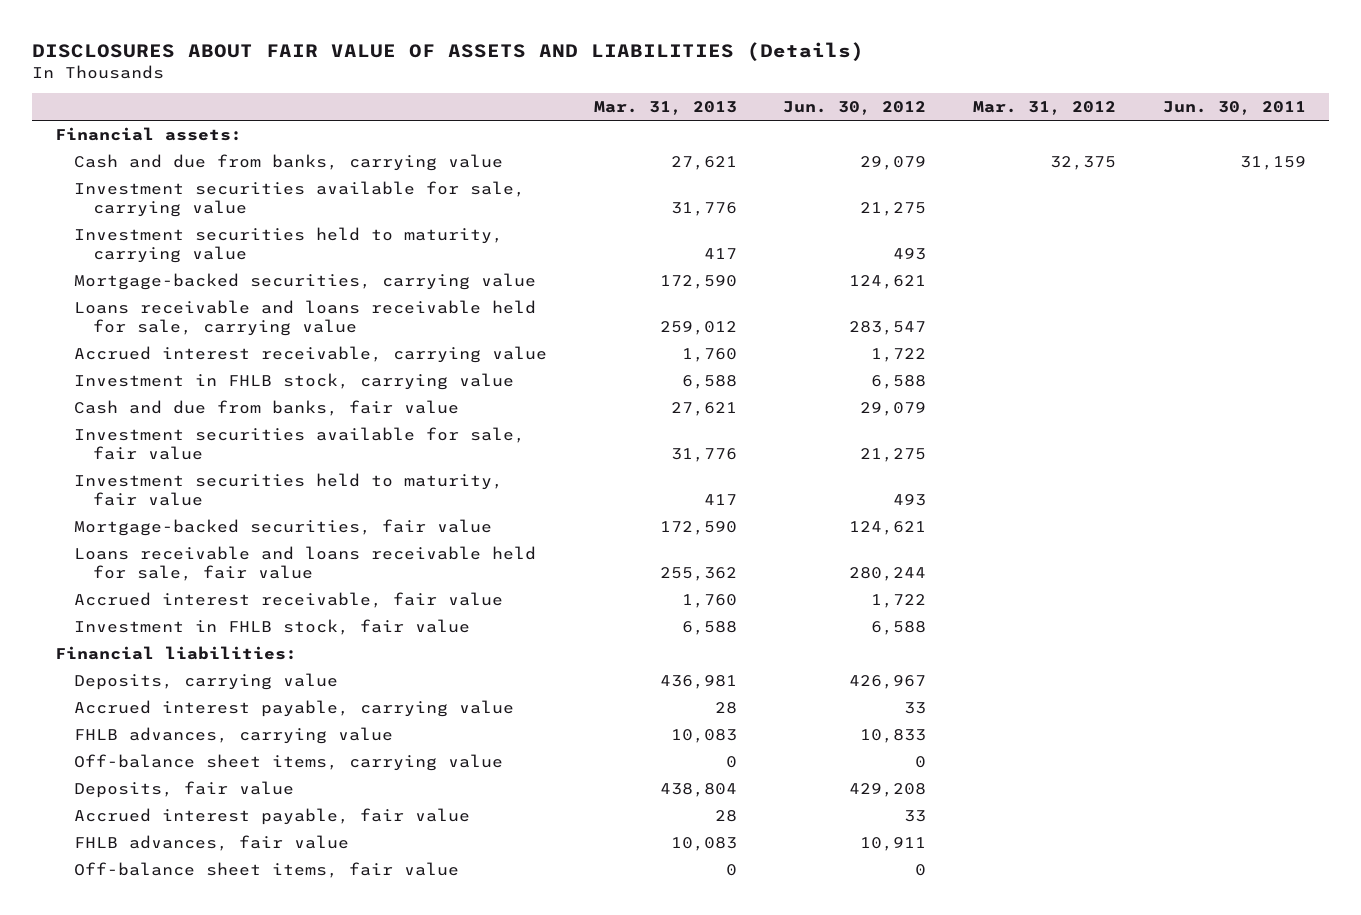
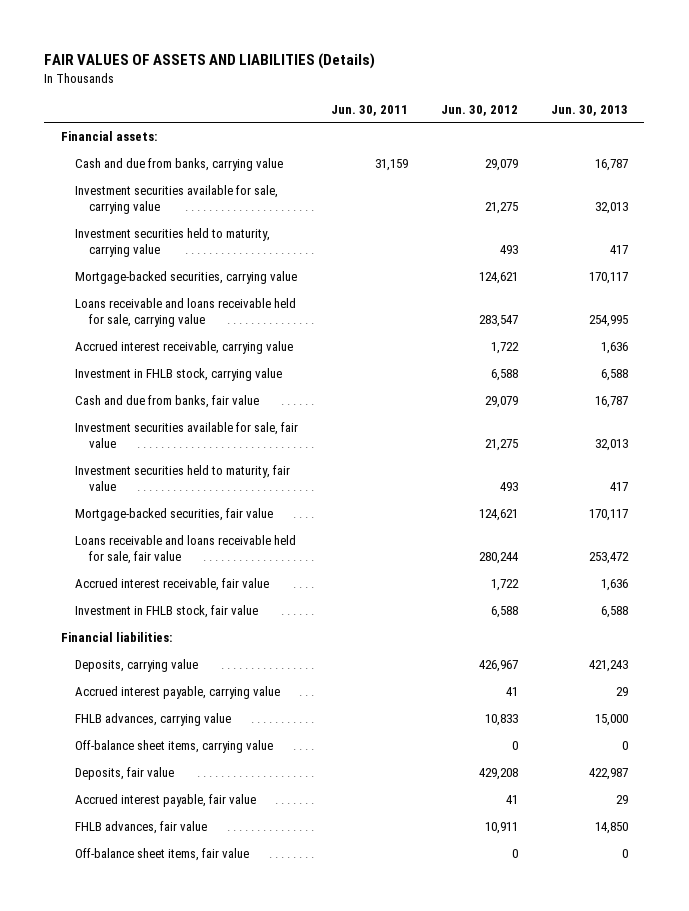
[32,41,865,61] DISCLOSURES ABOUT FAIR VALUE OF ASSETS AND LIABILITIES (Details) -> [44,52,376,69] FAIR VALUES OF ASSETS AND LIABILITIES (Details)
[593,101,737,116] Mar. 31, 2013 -> none
[972,101,1116,116] Mar. 31, 2012 -> none
none -> [550,104,628,116] Jun. 30, 2013
[904,701,927,714] 33 -> [505,686,518,696] 41
[904,809,927,822] 33 -> [505,794,518,804] 41

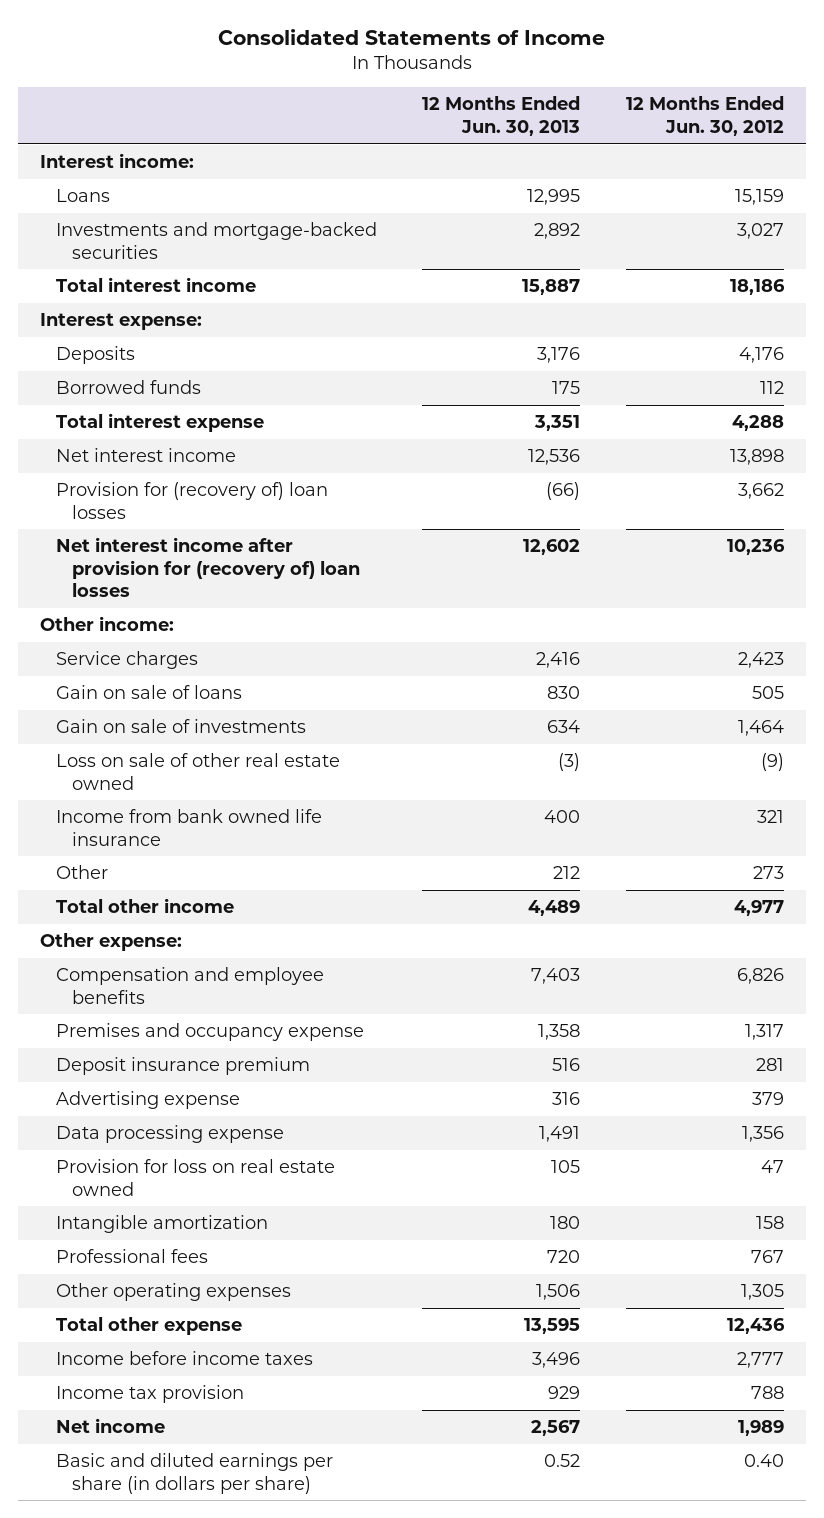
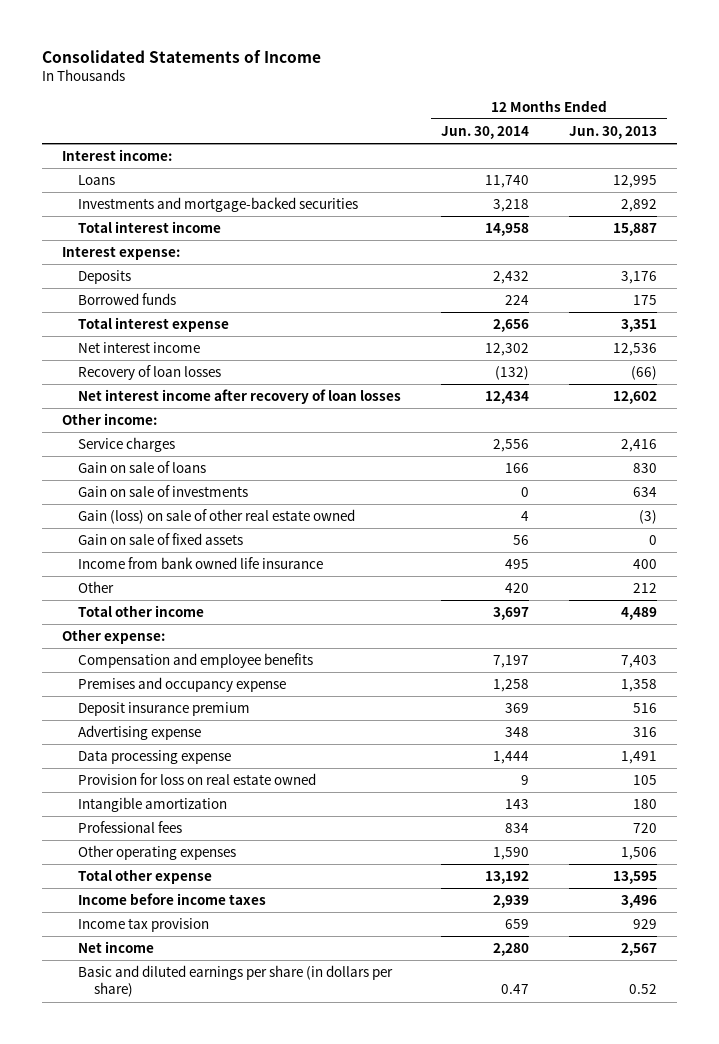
[625,96,784,136] 12 Months Ended Jun. 30, 2012 -> none
none -> [441,126,530,140] Jun. 30, 2014
[56,482,329,519] Provision for (recovery of) loan losses -> [78,365,222,381] Recovery of loan losses
[56,537,361,597] Net interest income after provision for (recovery of) loan losses -> [78,389,402,405] Net interest income after recovery of loan losses
[56,753,341,790] Loss on sale of other real estate owned -> [78,509,356,525] Gain (loss) on sale of other real estate owned
none -> [78,533,244,546] Gain on sale of fixed assets

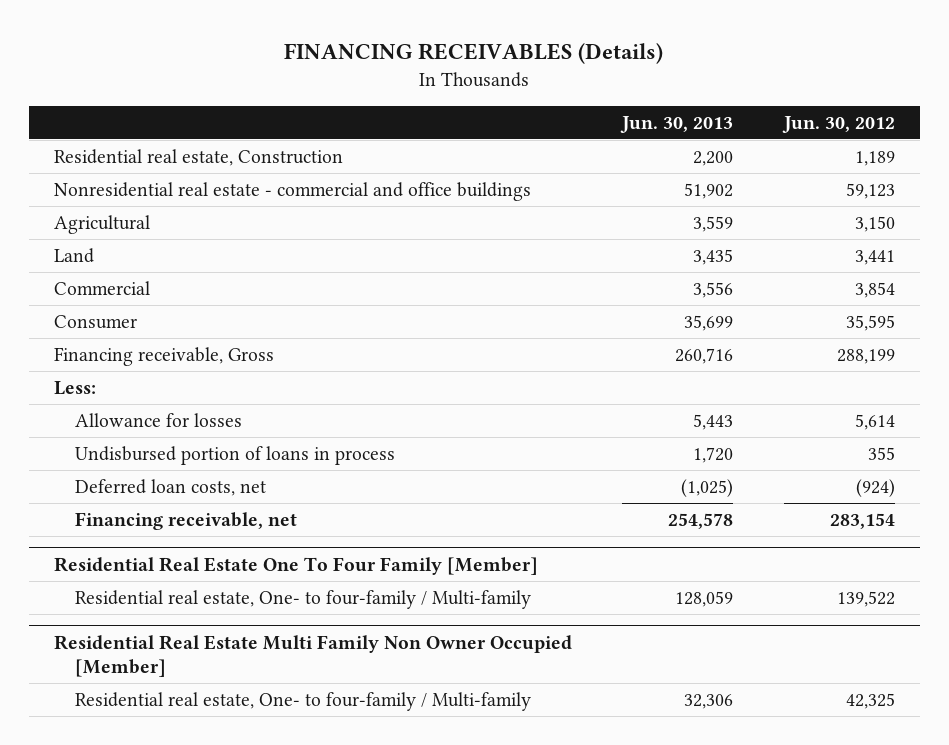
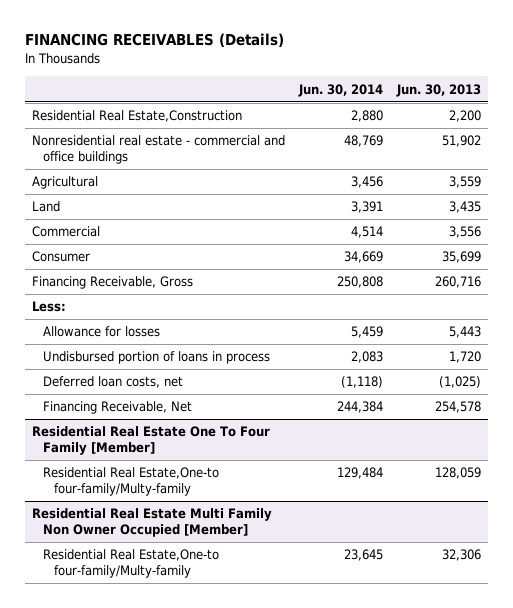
[781,115,895,133] Jun. 30, 2012 -> none
none -> [298,83,384,97] Jun. 30, 2014
[53,148,343,166] Residential real estate, Construction -> [32,110,243,123] Residential Real Estate,Construction
[53,346,274,366] Financing receivable, Gross -> [32,276,194,290] Financing Receivable, Gross
[75,511,298,530] Financing receivable, net -> [42,401,192,415] Financing Receivable, Net
[75,589,532,609] Residential real estate, One- to four-family / Multi-family -> [42,467,219,497] Residential Real Estate,One-to four-family/Multy-family
[75,691,532,711] Residential real estate, One- to four-family / Multi-family -> [42,549,219,579] Residential Real Estate,One-to four-family/Multy-family

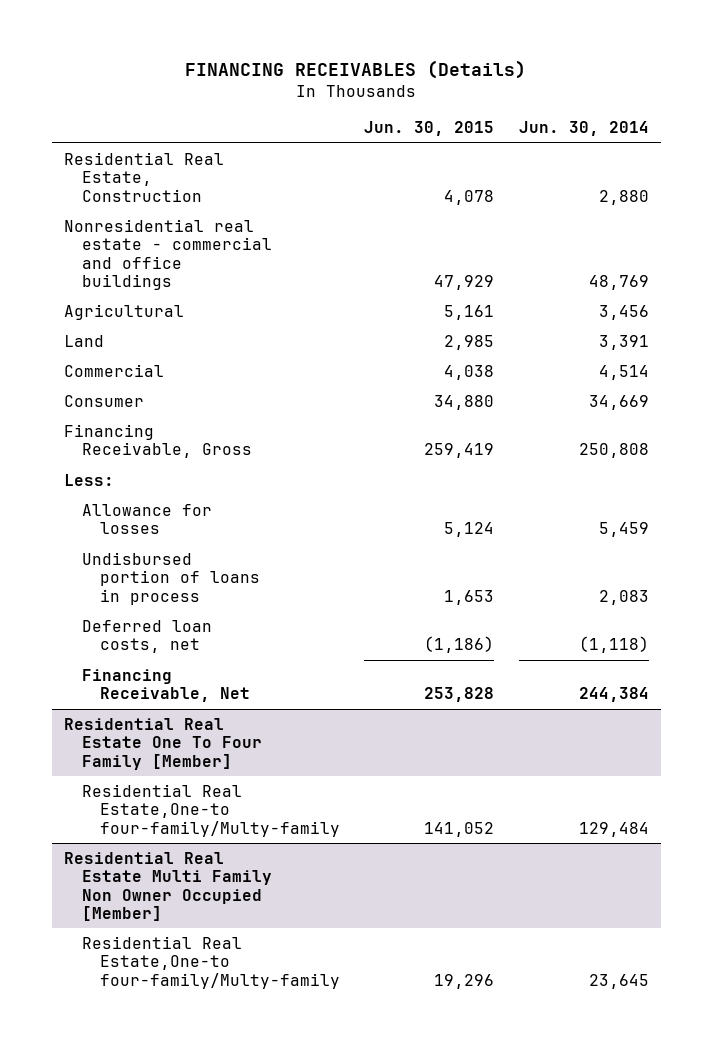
[396,83,482,97] Jun. 30, 2013 -> none
none -> [364,121,495,137] Jun. 30, 2015
[32,110,243,123] Residential Real Estate,Construction -> [63,151,224,202] Residential Real Estate, Construction

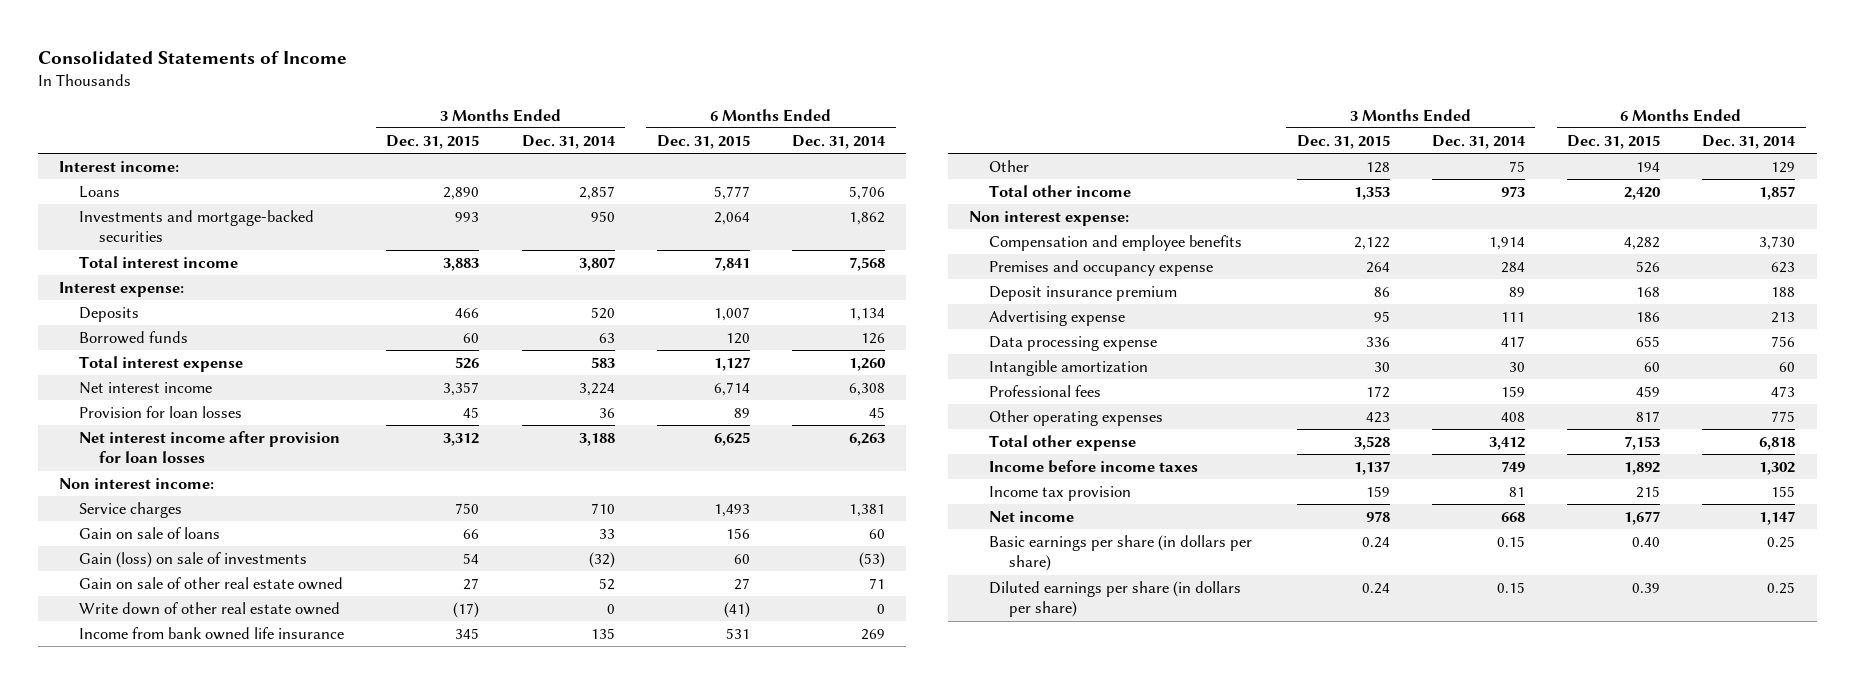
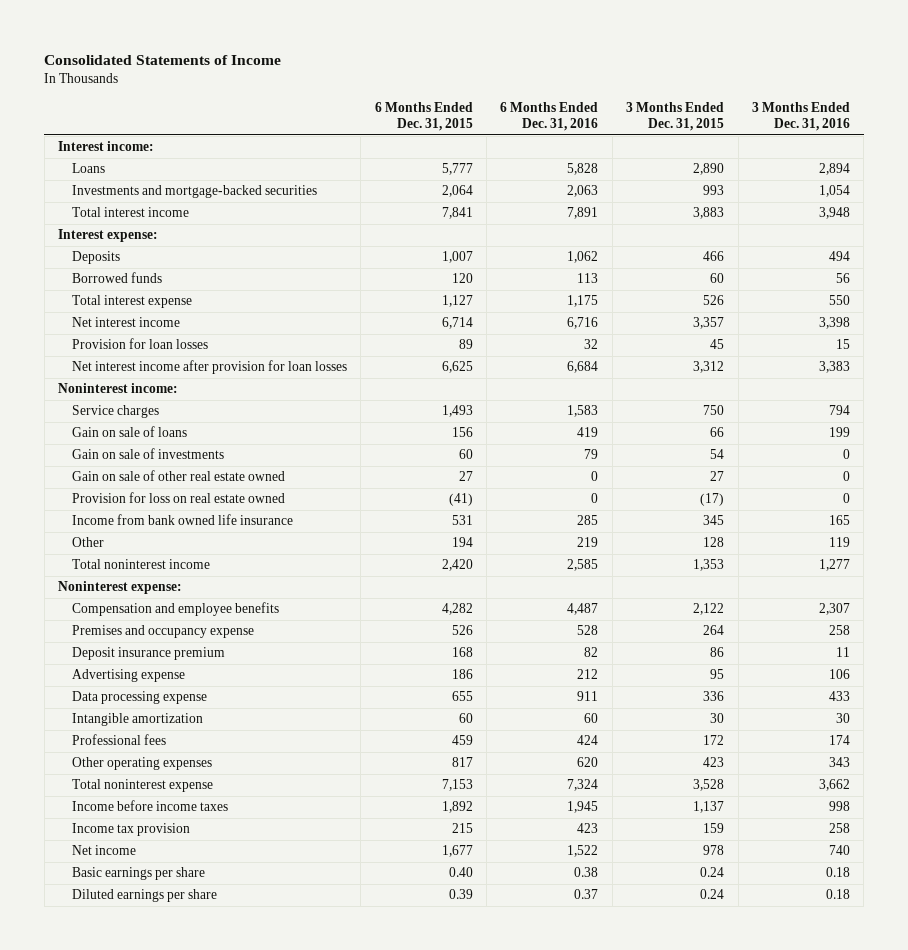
[521,135,616,150] Dec. 31, 2014 -> none
[792,135,887,150] Dec. 31, 2014 -> none
none -> [500,101,599,131] 6 Months Ended Dec. 31, 2016
none -> [751,101,850,131] 3 Months Ended Dec. 31, 2016
[58,478,214,490] Non interest income: -> [57,383,178,394] Noninterest income:
[79,552,308,569] Gain (loss) on sale of investments -> [71,448,224,460] Gain on sale of investments
[79,602,341,616] Write down of other real estate owned -> [71,492,285,504] Provision for loss on real estate owned
[989,185,1132,198] Total other income -> [71,559,210,570] Total noninterest income
[969,211,1130,227] Non interest expense: -> [57,581,182,595] Noninterest expense:
[989,435,1137,452] Total other expense -> [71,779,213,793] Total noninterest expense
[989,535,1253,572] Basic earnings per share (in dollars per share) -> [71,867,205,881] Basic earnings per share
[989,581,1242,618] Diluted earnings per share (in dollars per share) -> [71,889,217,903] Diluted earnings per share

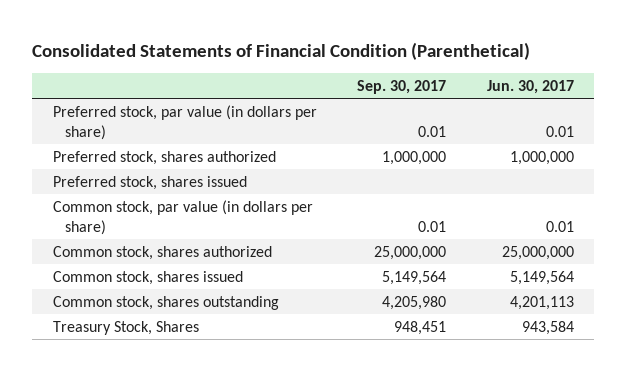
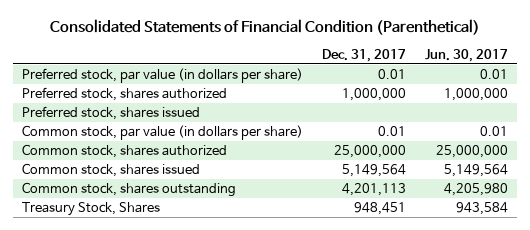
[357,79,447,94] Sep. 30, 2017 -> none
none -> [321,48,406,62] Dec. 31, 2017
[509,295,574,310] 4,201,113 -> [443,183,508,197] 4,205,980

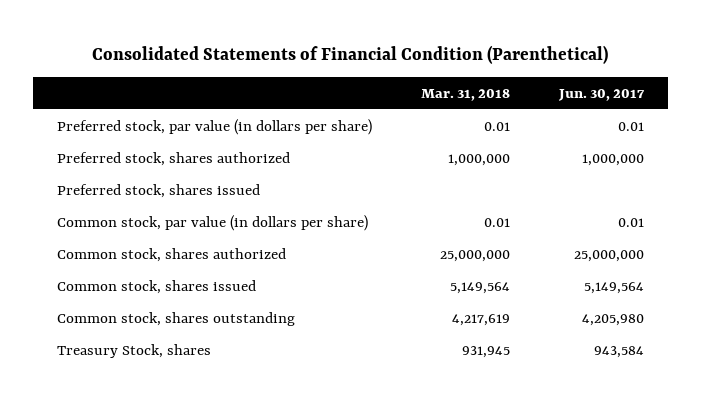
[321,48,406,62] Dec. 31, 2017 -> none
none -> [420,88,510,101] Mar. 31, 2018
[21,202,160,217] Treasury Stock, Shares -> [57,343,212,358] Treasury Stock, shares

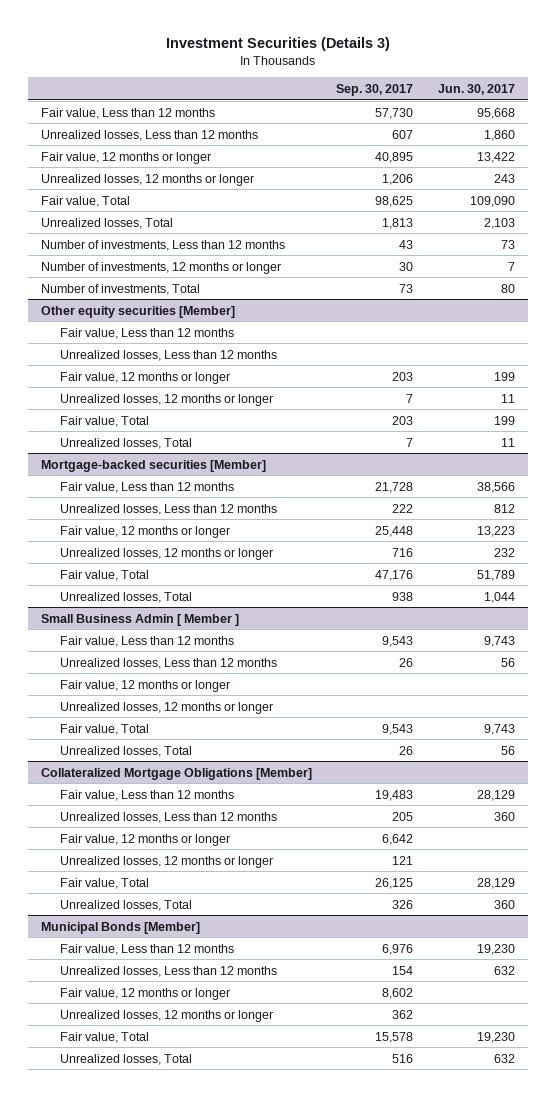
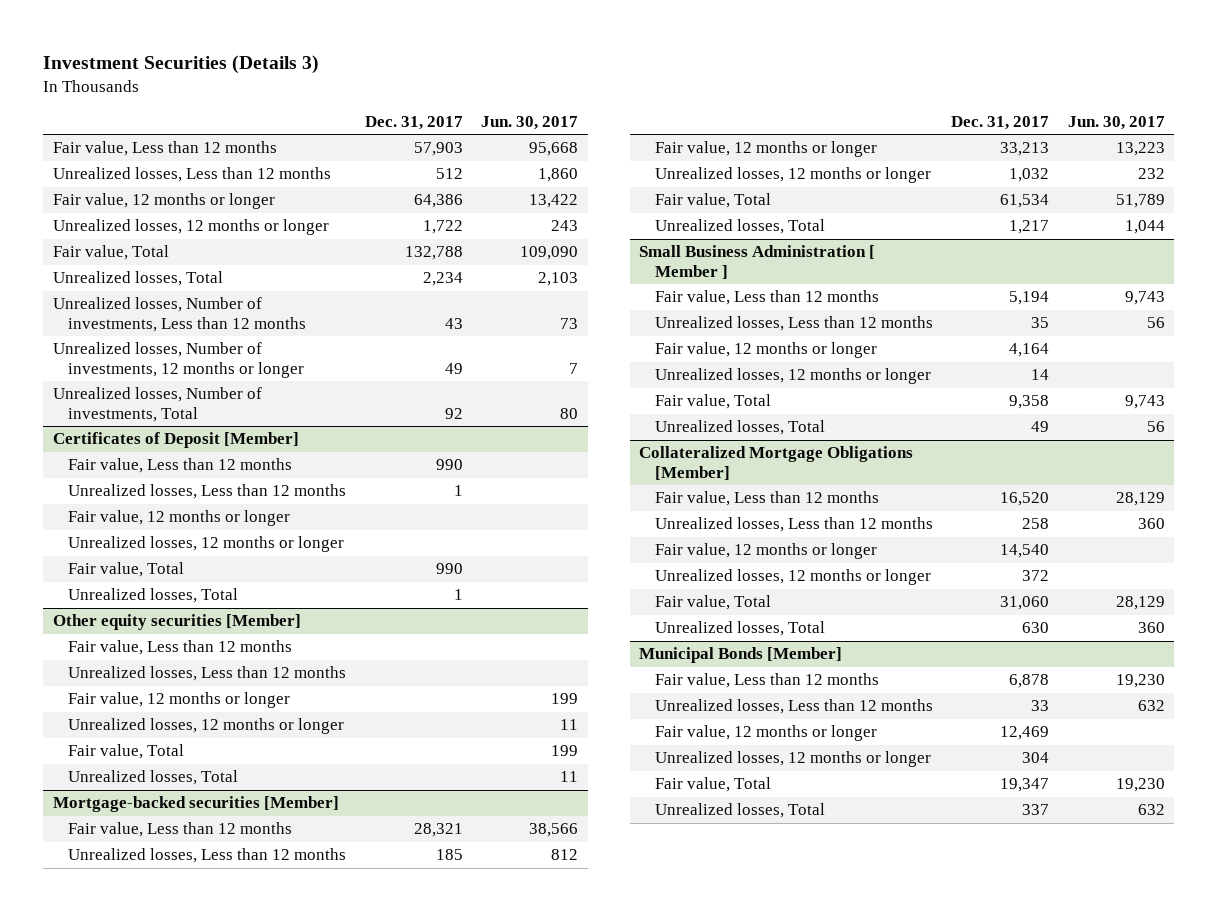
[336,83,414,96] Sep. 30, 2017 -> none
none -> [364,116,463,131] Dec. 31, 2017
[40,239,285,251] Number of investments, Less than 12 months -> [52,297,307,332] Unrealized losses, Number of investments, Less than 12 months
[40,261,281,274] Number of investments, 12 months or longer -> [52,342,305,378] Unrealized losses, Number of investments, 12 months or longer
[40,283,200,295] Number of investments, Total -> [52,387,262,422] Unrealized losses, Number of investments, Total
none -> [52,432,299,449] Certificates of Deposit [Member]
none -> [68,458,293,474] Fair value, Less than 12 months
none -> [68,484,347,500] Unrealized losses, Less than 12 months
none -> [68,510,291,527] Fair value, 12 months or longer
none -> [68,536,345,553] Unrealized losses, 12 months or longer
none -> [68,562,185,578] Fair value, Total
none -> [68,588,239,604] Unrealized losses, Total
[40,613,239,626] Small Business Admin [ Member ] -> [639,245,876,279] Small Business Administration [ Member ]

